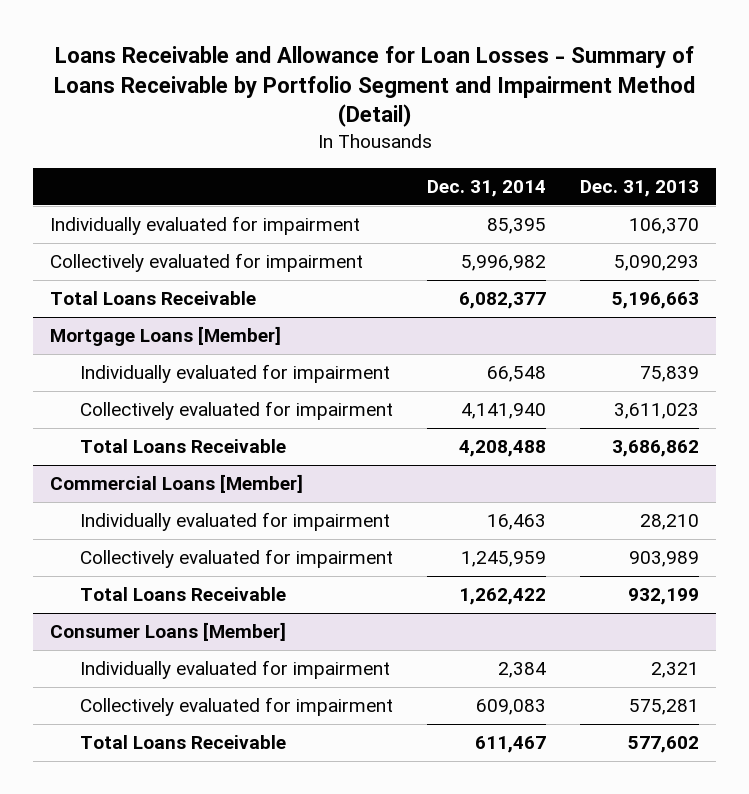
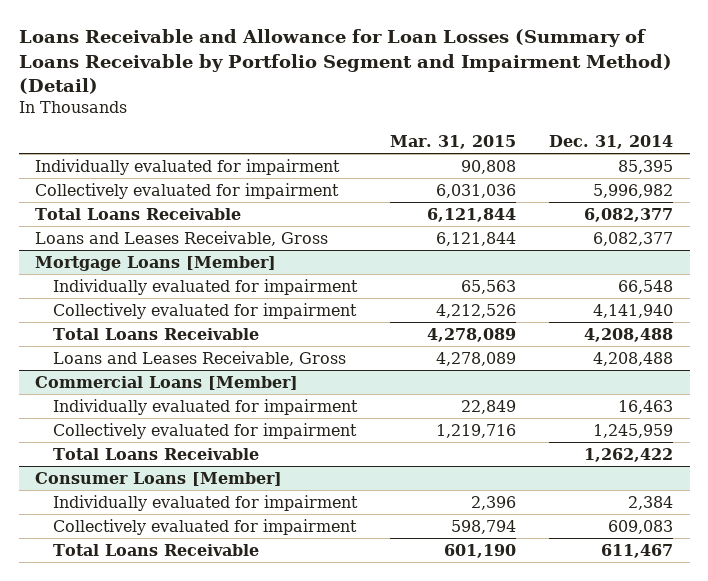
[53,45,695,128] Loans Receivable and Allowance for Loan Losses - Summary of Loans Receivable by Portfolio Segment and Impairment Method (Detail) -> [18,29,672,94] Loans Receivable and Allowance for Loan Losses (Summary of Loans Receivable by Portfolio Segment and Impairment Method) (Detail)
[580,179,700,197] Dec. 31, 2013 -> none
none -> [389,134,516,149] Mar. 31, 2015
none -> [35,230,329,246] Loans and Leases Receivable, Gross
none -> [52,350,346,366] Loans and Leases Receivable, Gross

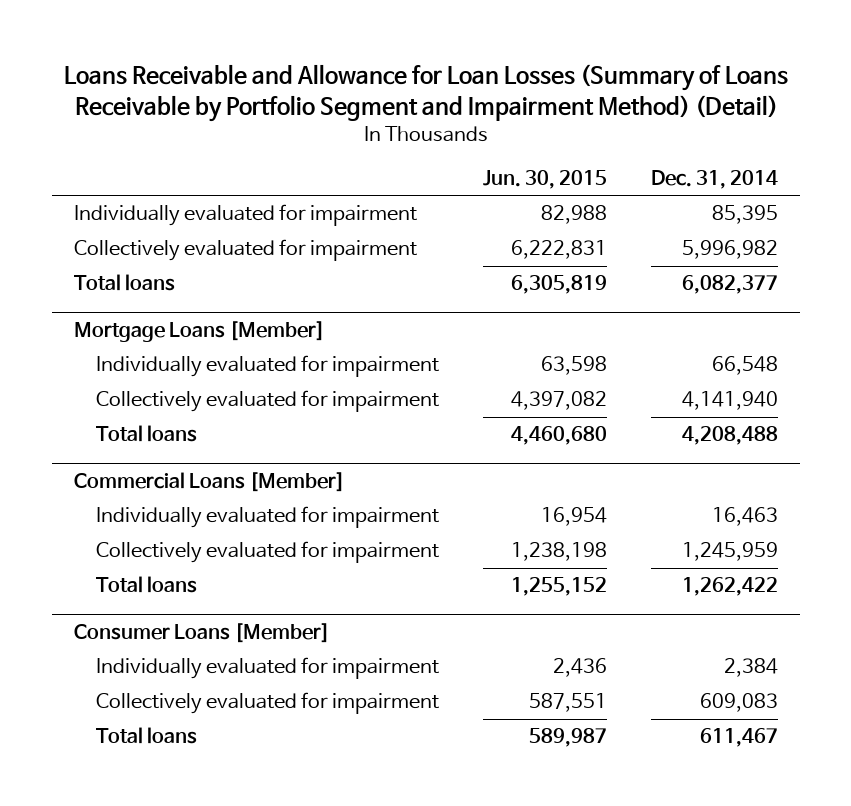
[389,134,516,149] Mar. 31, 2015 -> none
none -> [483,170,608,190] Jun. 30, 2015
[35,230,329,246] Loans and Leases Receivable, Gross -> none
[35,207,242,220] Total Loans Receivable -> [73,274,175,292] Total loans
[52,350,346,366] Loans and Leases Receivable, Gross -> none
[52,327,259,340] Total Loans Receivable -> [96,425,198,443] Total loans
[52,447,259,460] Total Loans Receivable -> [96,576,198,594] Total loans
[52,543,259,556] Total Loans Receivable -> [96,727,198,745] Total loans

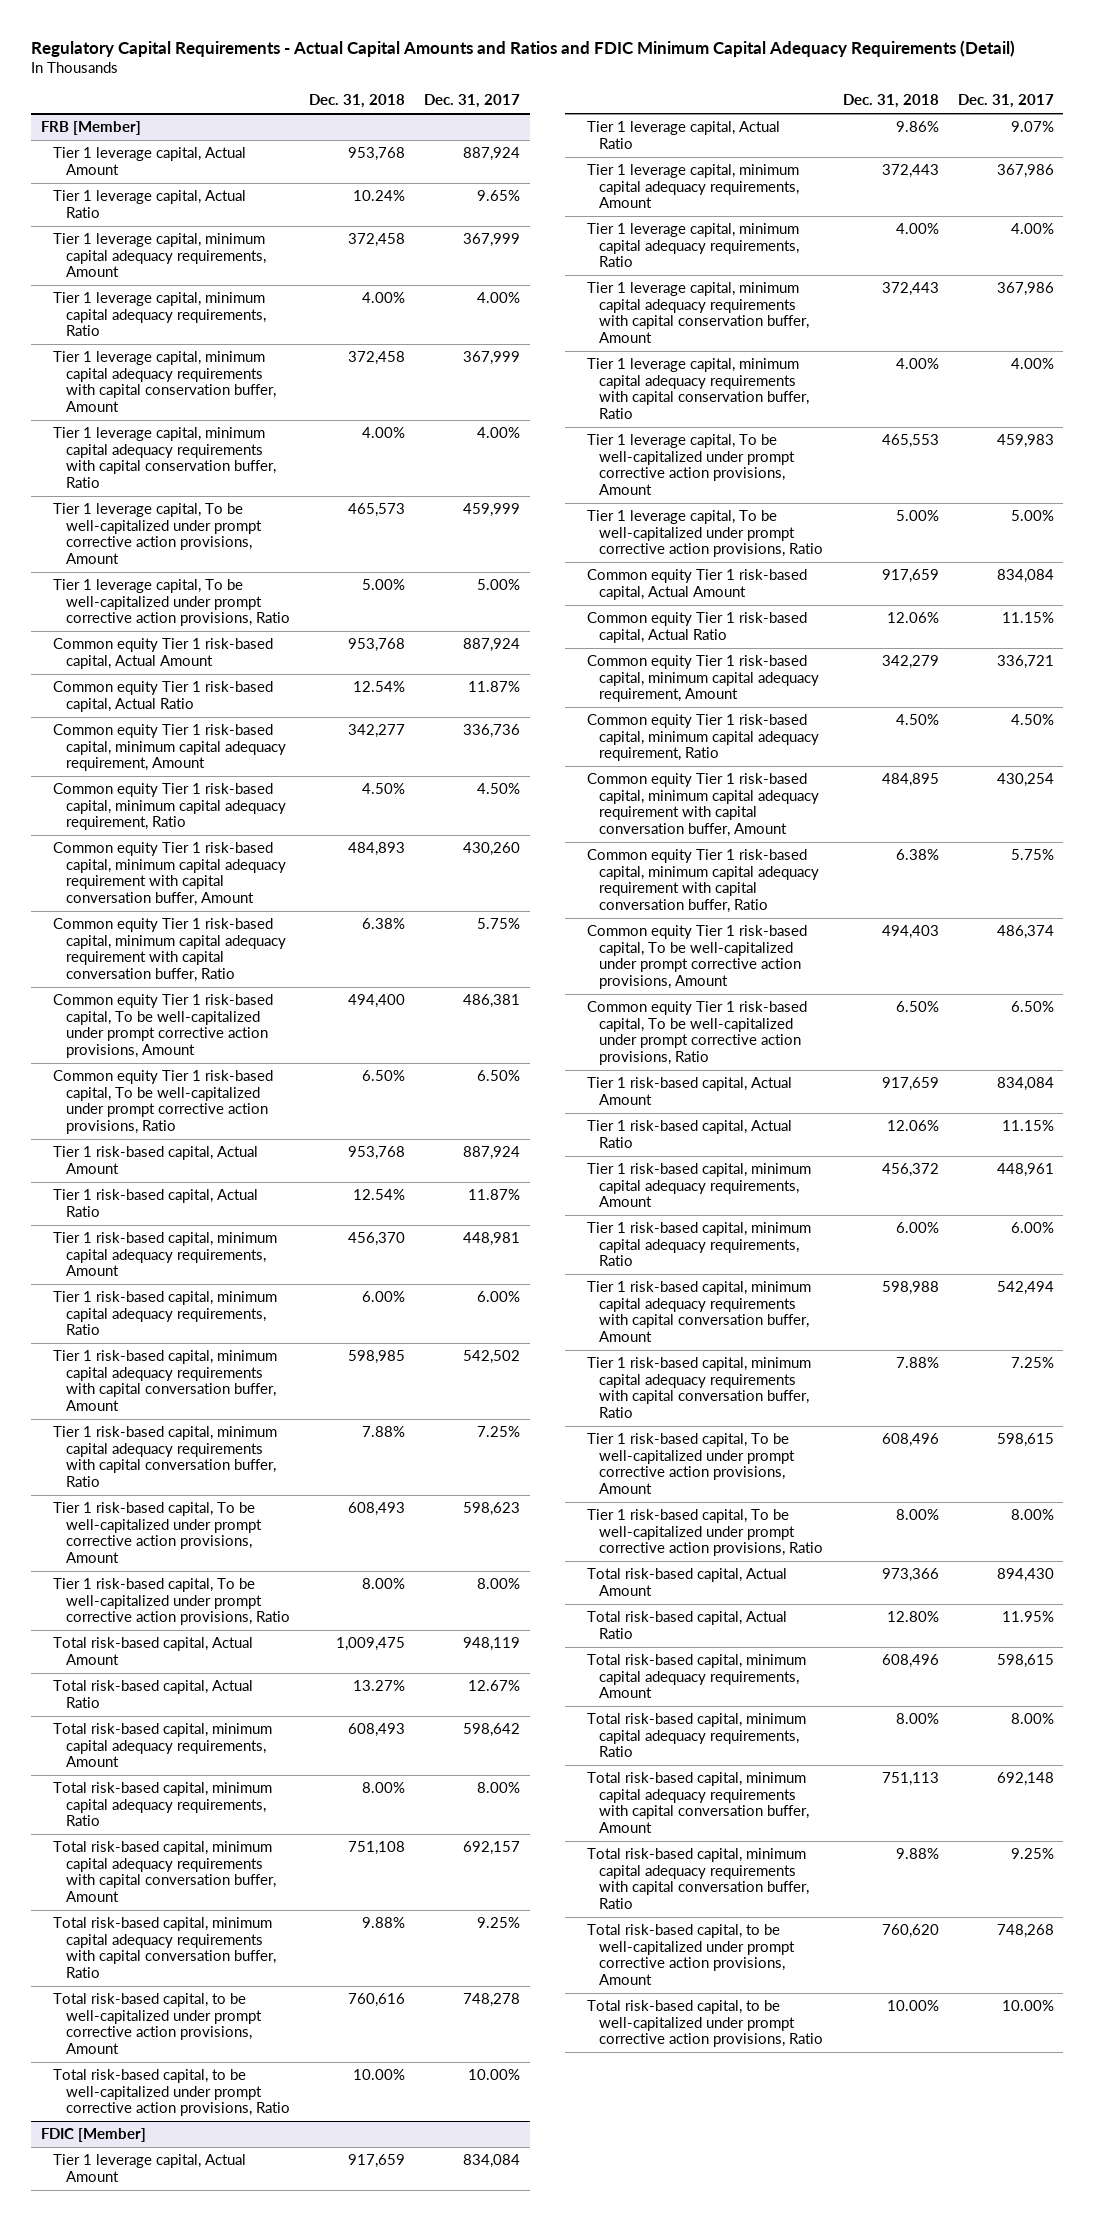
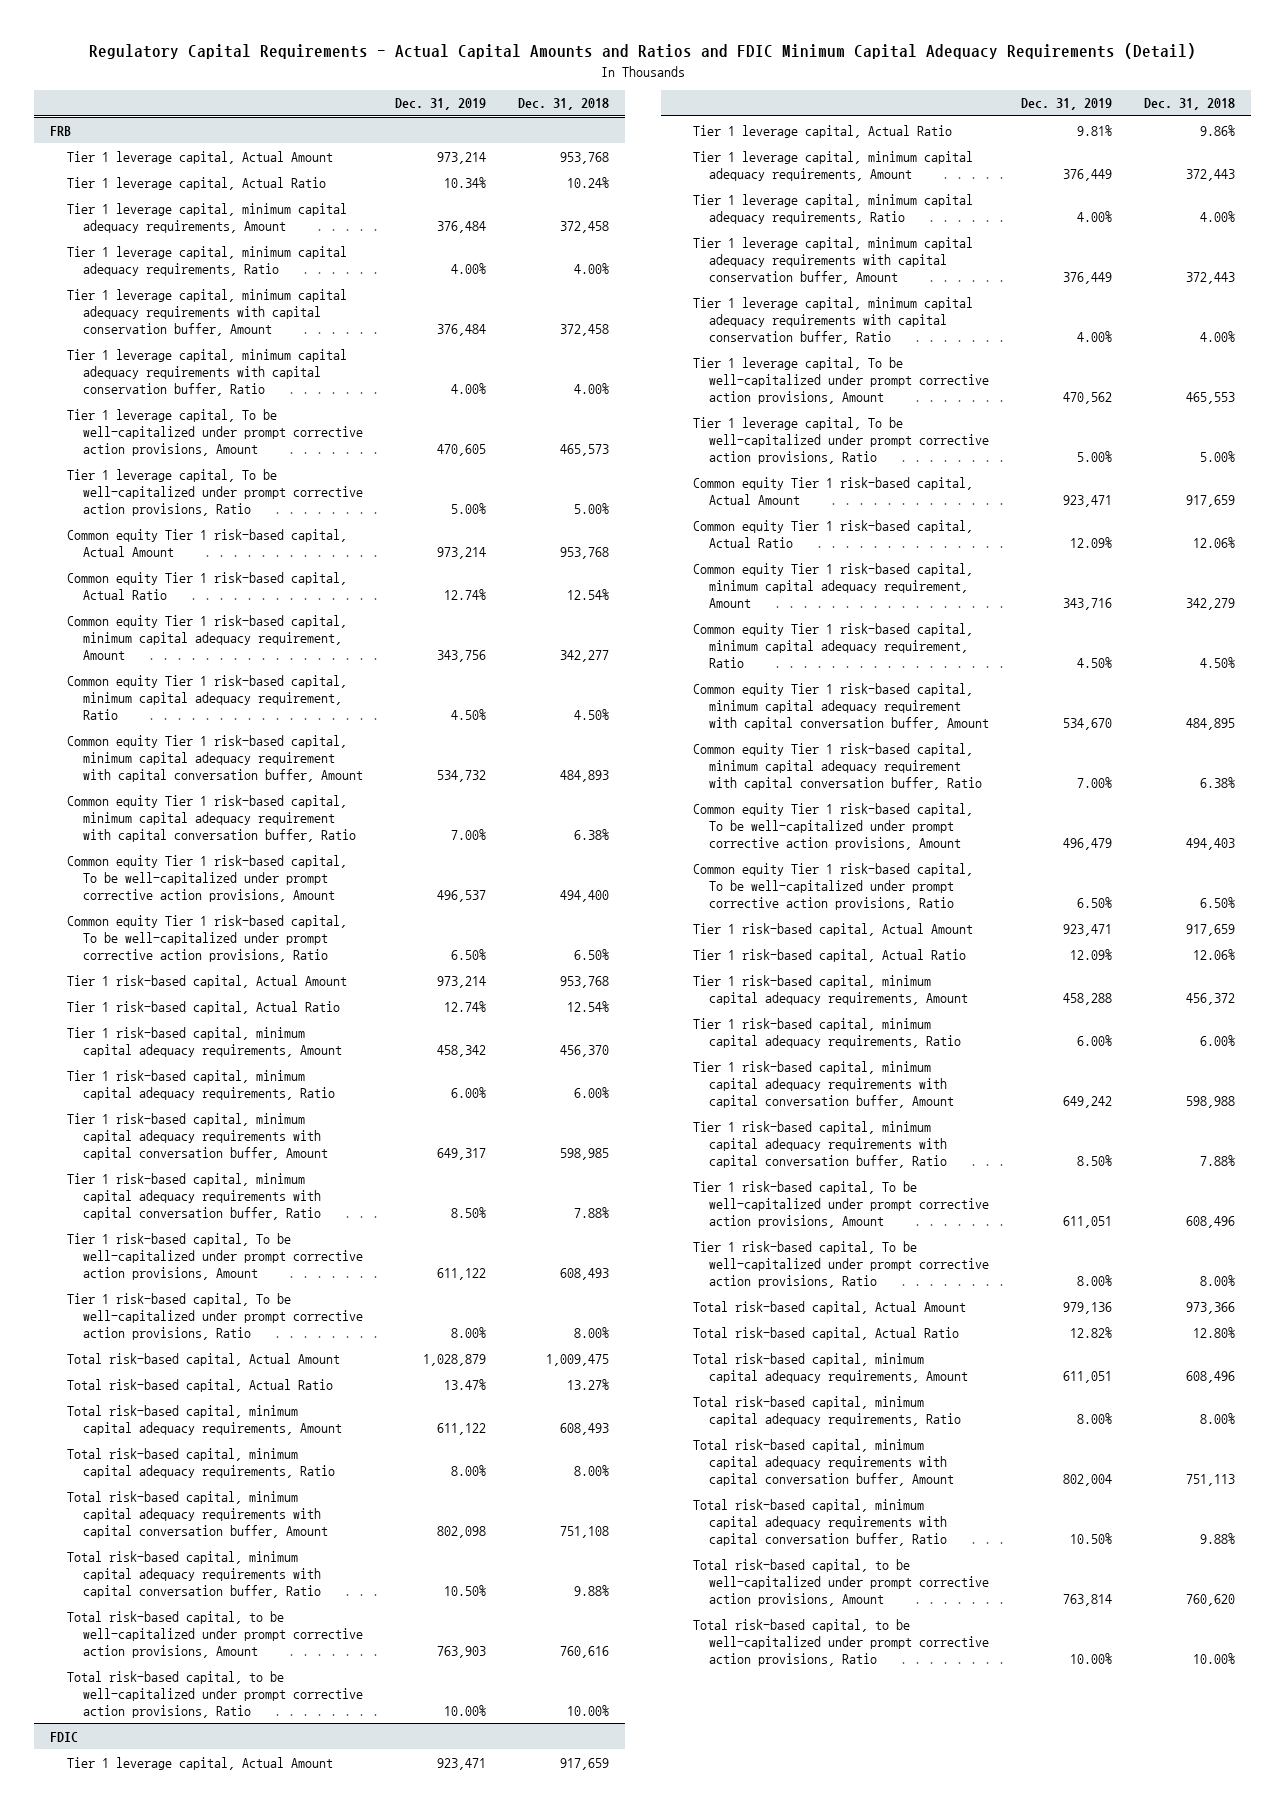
[423,94,520,109] Dec. 31, 2017 -> none
none -> [394,98,486,111] Dec. 31, 2019
[41,121,142,136] FRB [Member] -> [50,125,72,136] FRB
[41,2128,147,2143] FDIC [Member] -> [50,1731,79,1742] FDIC

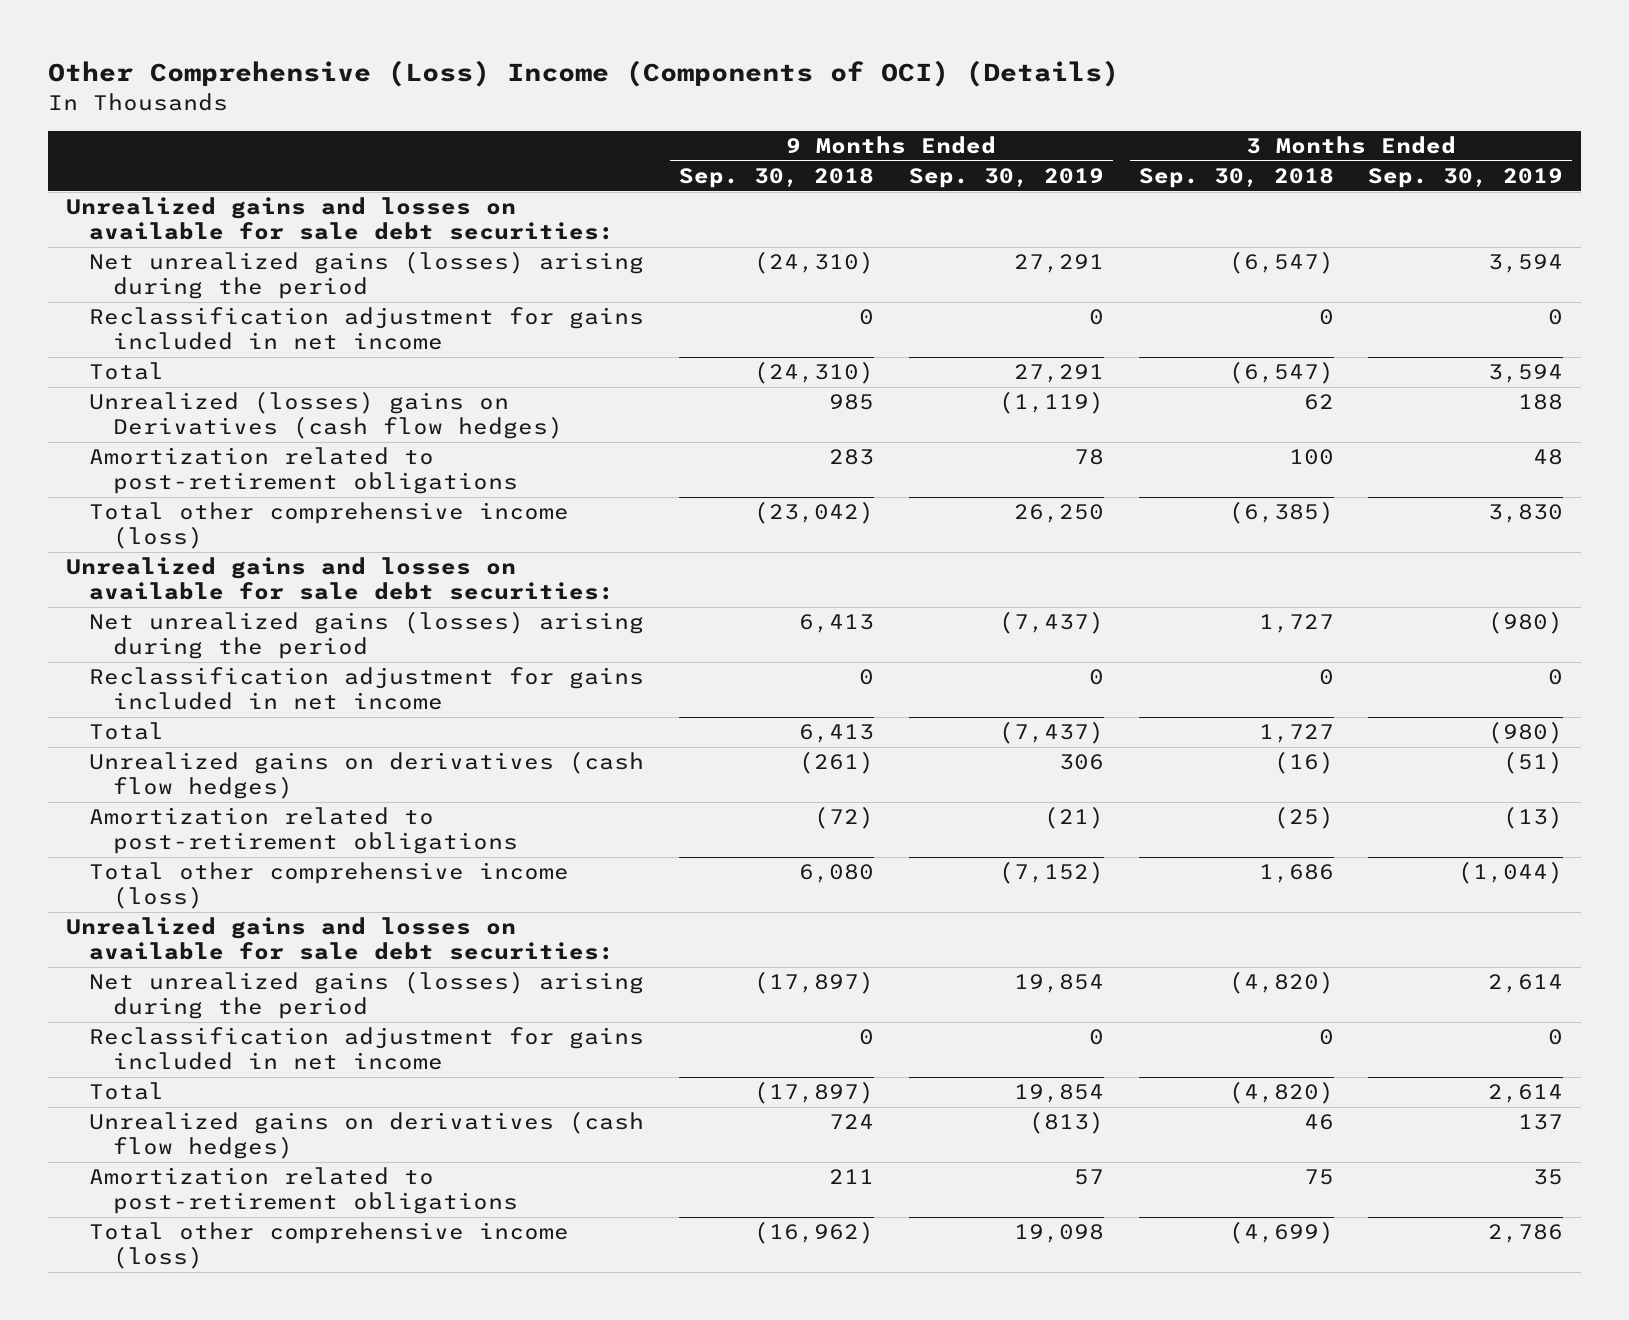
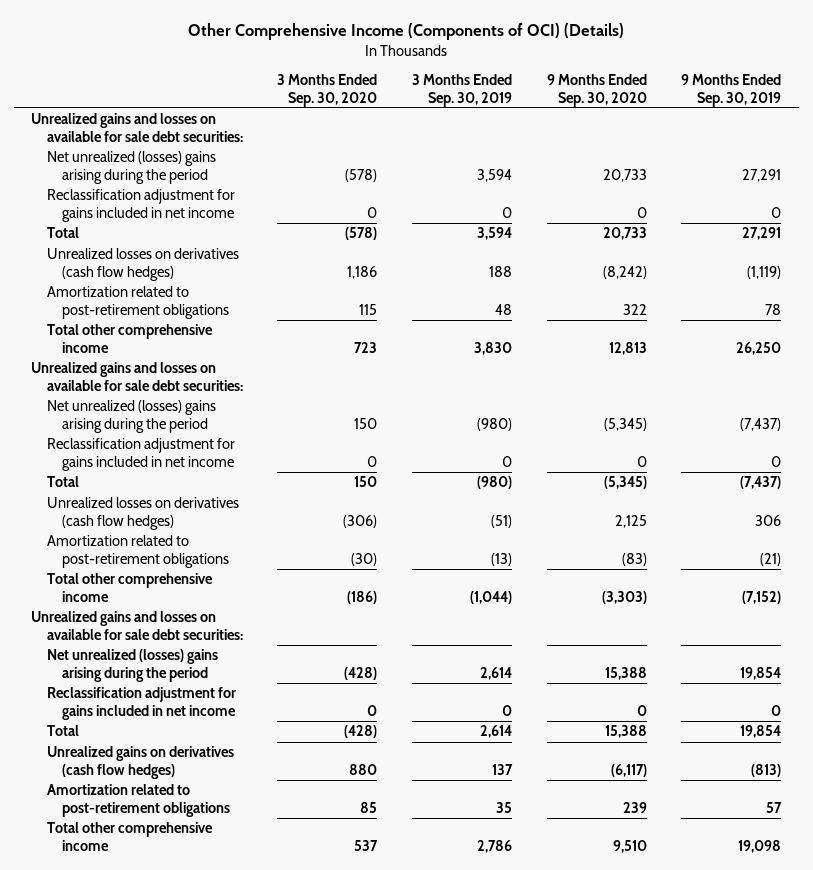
[48,60,1120,88] Other Comprehensive (Loss) Income (Components of OCI) (Details) -> [188,23,625,41] Other Comprehensive Income (Components of OCI) (Details)
[679,168,875,189] Sep. 30, 2018 -> none
[1138,168,1334,189] Sep. 30, 2018 -> none
none -> [277,74,378,107] 3 Months Ended Sep. 30, 2020
none -> [546,74,647,107] 9 Months Ended Sep. 30, 2020
[89,251,645,300] Net unrealized gains (losses) arising during the period -> [46,151,216,184] Net unrealized (losses) gains arising during the period
[89,391,564,440] Unrealized (losses) gains on Derivatives (cash flow hedges) -> [46,248,239,281] Unrealized losses on derivatives (cash flow hedges)
[89,502,570,550] Total other comprehensive income (loss) -> [46,324,213,353] Total other comprehensive income
[89,611,645,660] Net unrealized gains (losses) arising during the period -> [46,400,216,433] Net unrealized (losses) gains arising during the period
[89,751,645,800] Unrealized gains on derivatives (cash flow hedges) -> [46,497,239,530] Unrealized losses on derivatives (cash flow hedges)
[89,862,570,910] Total other comprehensive income (loss) -> [46,573,213,602] Total other comprehensive income
[89,971,645,1020] Net unrealized gains (losses) arising during the period -> [46,649,218,682] Net unrealized (losses) gains arising during the period
[89,1222,570,1270] Total other comprehensive income (loss) -> [46,822,213,851] Total other comprehensive income

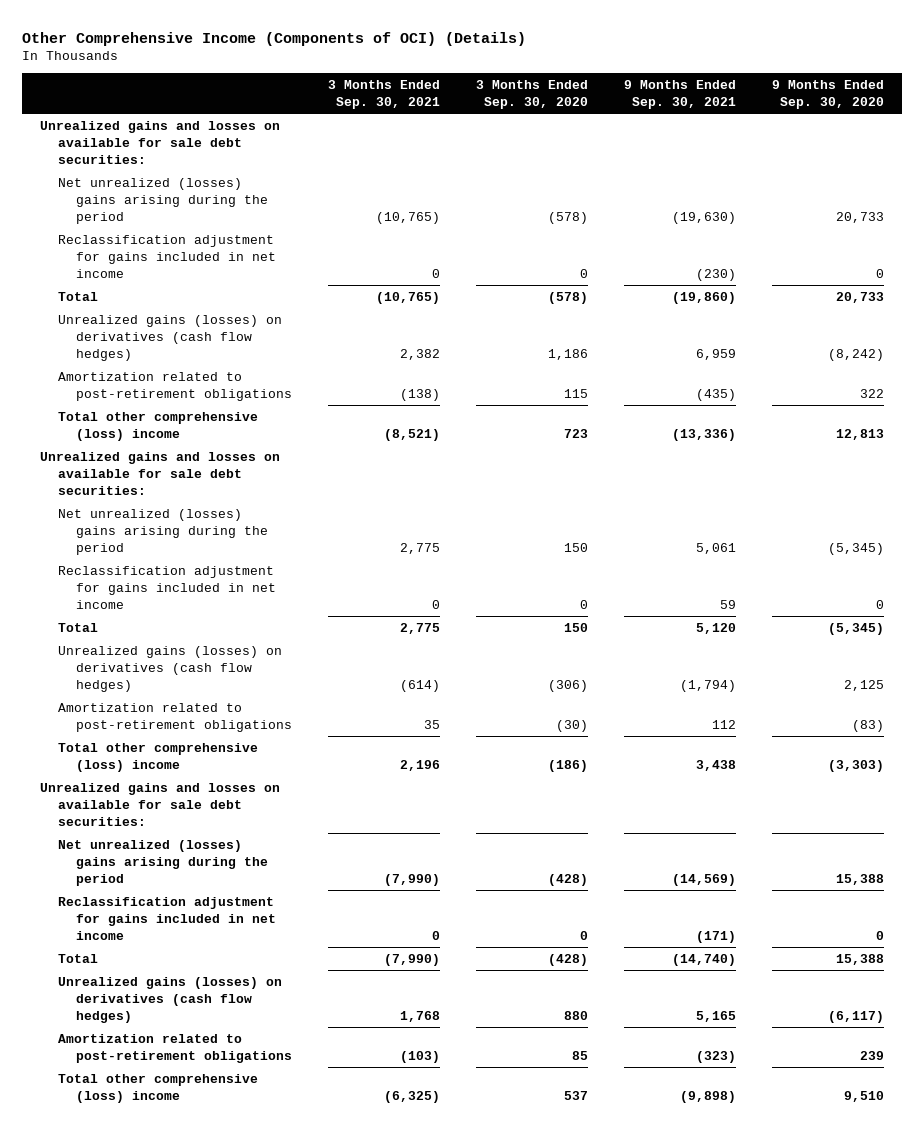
[412,74,513,107] 3 Months Ended Sep. 30, 2019 -> none
[681,74,782,107] 9 Months Ended Sep. 30, 2019 -> none
none -> [328,80,441,109] 3 Months Ended Sep. 30, 2021
none -> [624,80,737,109] 9 Months Ended Sep. 30, 2021
[46,248,239,281] Unrealized losses on derivatives (cash flow hedges) -> [58,314,283,361] Unrealized gains (losses) on derivatives (cash flow hedges)
[46,324,213,353] Total other comprehensive income -> [58,411,259,441] Total other comprehensive (loss) income
[46,497,239,530] Unrealized losses on derivatives (cash flow hedges) -> [58,645,283,692] Unrealized gains (losses) on derivatives (cash flow hedges)
[46,573,213,602] Total other comprehensive income -> [58,742,259,772] Total other comprehensive (loss) income
[46,746,234,779] Unrealized gains on derivatives (cash flow hedges) -> [58,976,283,1023] Unrealized gains (losses) on derivatives (cash flow hedges)
[46,822,213,851] Total other comprehensive income -> [58,1073,259,1103] Total other comprehensive (loss) income

